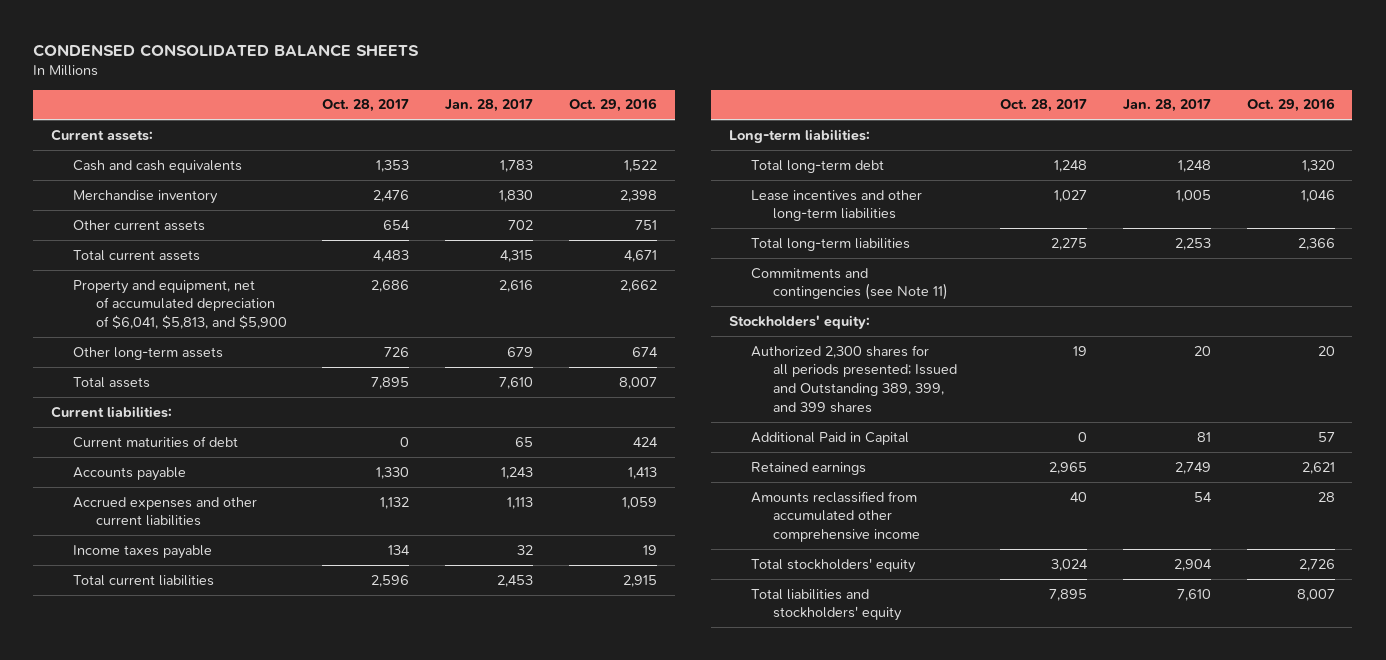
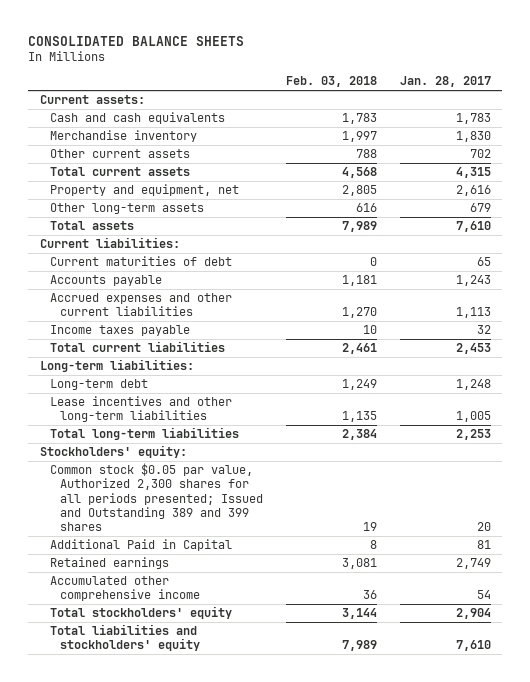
[33,43,420,57] CONDENSED CONSOLIDATED BALANCE SHEETS -> [28,35,245,46] CONSOLIDATED BALANCE SHEETS
[322,99,410,113] Oct. 28, 2017 -> none
[568,98,657,113] Oct. 29, 2016 -> none
none -> [286,76,378,88] Feb. 03, 2018
[73,279,287,330] Property and equipment, net of accumulated depreciation of $6,041, $5,813, and $5,900 -> [50,184,240,197] Property and equipment, net
[751,159,885,173] Total long-term debt -> [50,379,149,391] Long-term debt
[751,267,949,301] Commitments and contingencies (see Note 11) -> none
[751,344,958,413] Authorized 2,300 shares for all periods presented; Issued and Outstanding 389, 399, and 399 shares -> [50,463,264,532] Common stock $0.05 par value, Authorized 2,300 shares for all periods presented; Issued and Outstanding 389 and 399 shares
[751,490,921,543] Amounts reclassified from accumulated other comprehensive income -> [50,576,201,602] Accumulated other comprehensive income

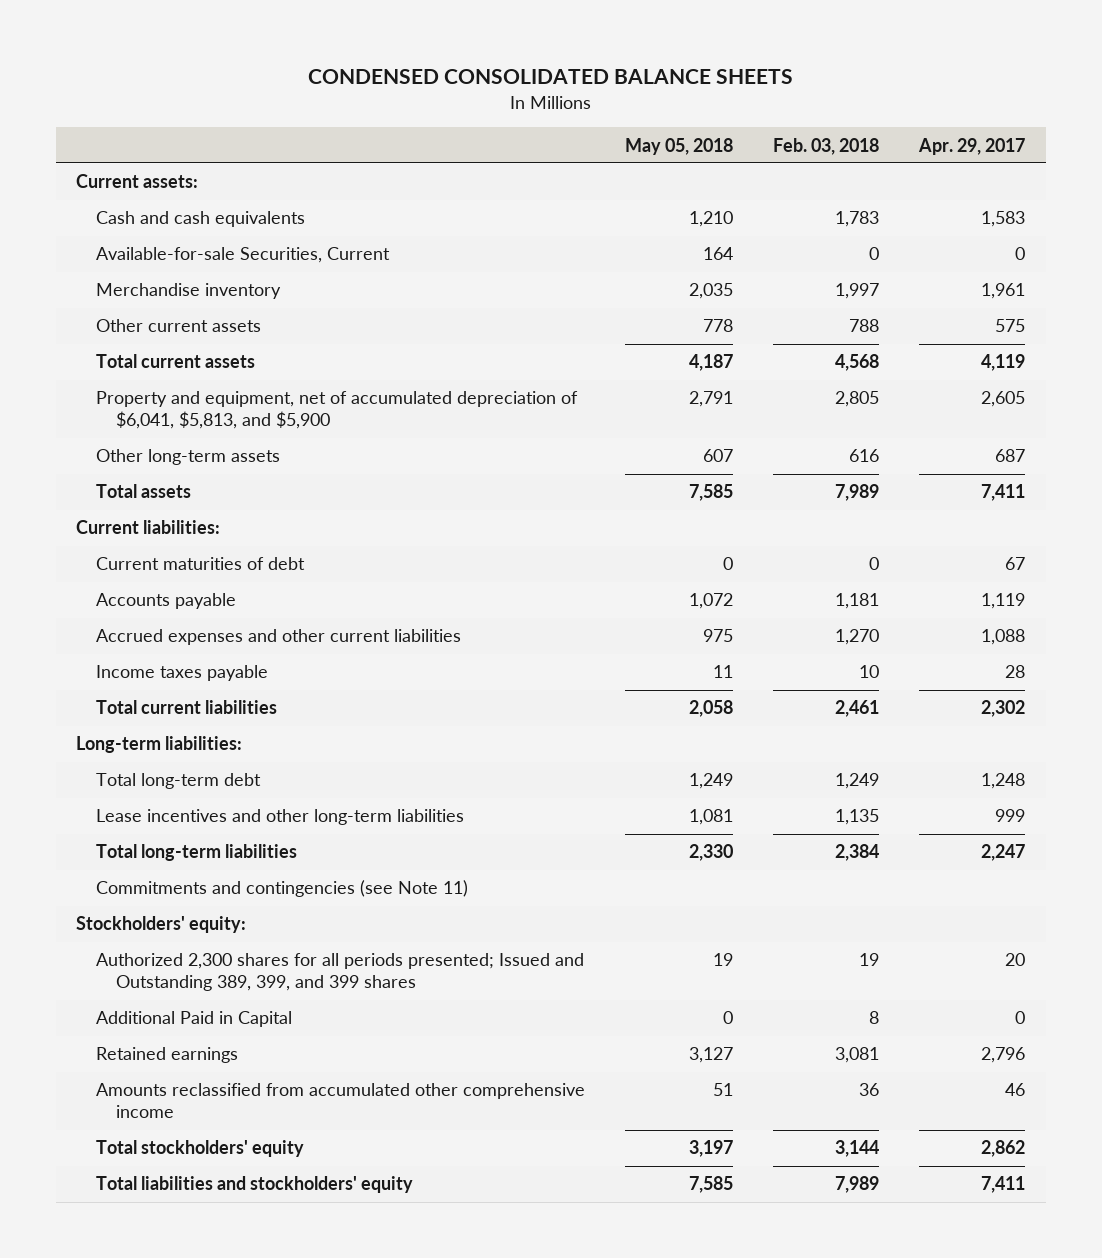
[28,35,245,46] CONSOLIDATED BALANCE SHEETS -> [307,69,793,85] CONDENSED CONSOLIDATED BALANCE SHEETS
[399,76,491,88] Jan. 28, 2017 -> none
none -> [625,137,734,155] May 05, 2018
none -> [918,137,1026,155] Apr. 29, 2017
none -> [96,247,391,264] Available-for-sale Securities, Current
[50,184,240,197] Property and equipment, net -> [96,391,579,430] Property and equipment, net of accumulated depreciation of $6,041, $5,813, and $5,900
[50,379,149,391] Long-term debt -> [96,773,262,790] Total long-term debt
none -> [96,880,469,898] Commitments and contingencies (see Note 11)
[50,463,264,532] Common stock $0.05 par value, Authorized 2,300 shares for all periods presented; Issued and Outstanding 389 and 399 shares -> [96,953,585,992] Authorized 2,300 shares for all periods presented; Issued and Outstanding 389, 399, and 399 shares
[50,576,201,602] Accumulated other comprehensive income -> [96,1083,586,1119] Amounts reclassified from accumulated other comprehensive income

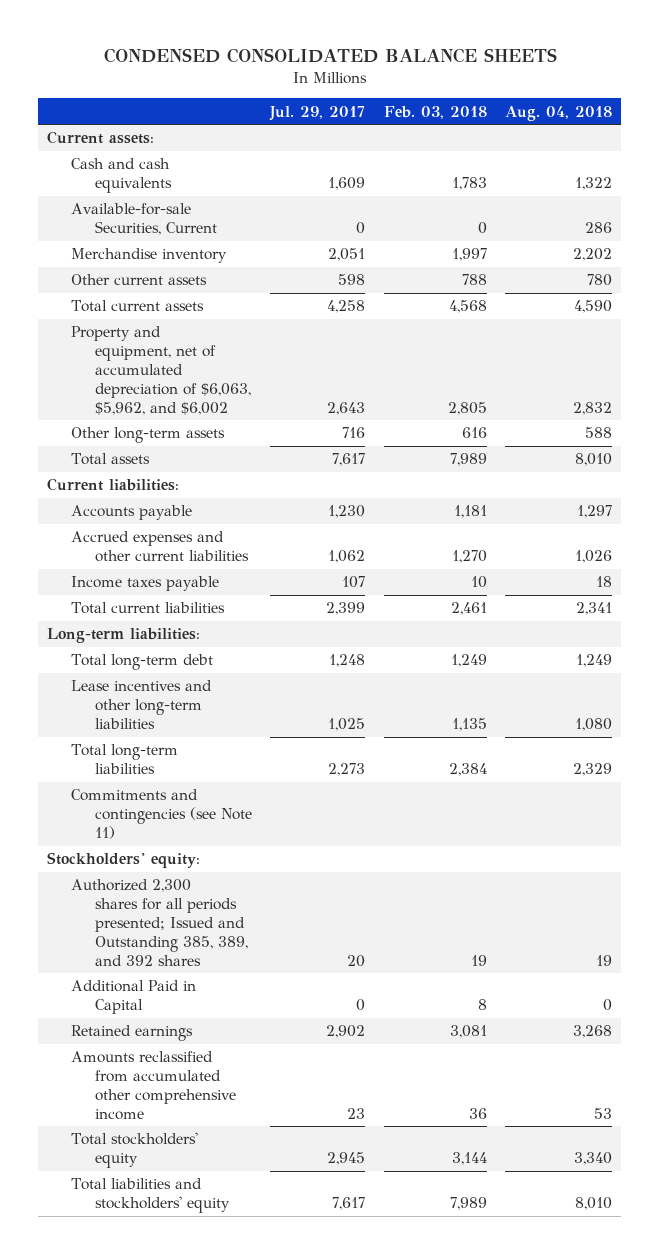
[625,137,734,155] May 05, 2018 -> none
[918,137,1026,155] Apr. 29, 2017 -> none
none -> [269,105,366,121] Jul. 29, 2017
none -> [505,105,613,121] Aug. 04, 2018
[96,391,579,430] Property and equipment, net of accumulated depreciation of $6,041, $5,813, and $5,900 -> [70,326,251,415] Property and equipment, net of accumulated depreciation of $6,063, $5,962, and $6,002
[96,557,306,571] Current maturities of debt -> none
[96,953,585,992] Authorized 2,300 shares for all periods presented; Issued and Outstanding 389, 399, and 399 shares -> [70,879,248,966] Authorized 2,300 shares for all periods presented; Issued and Outstanding 385, 389, and 392 shares

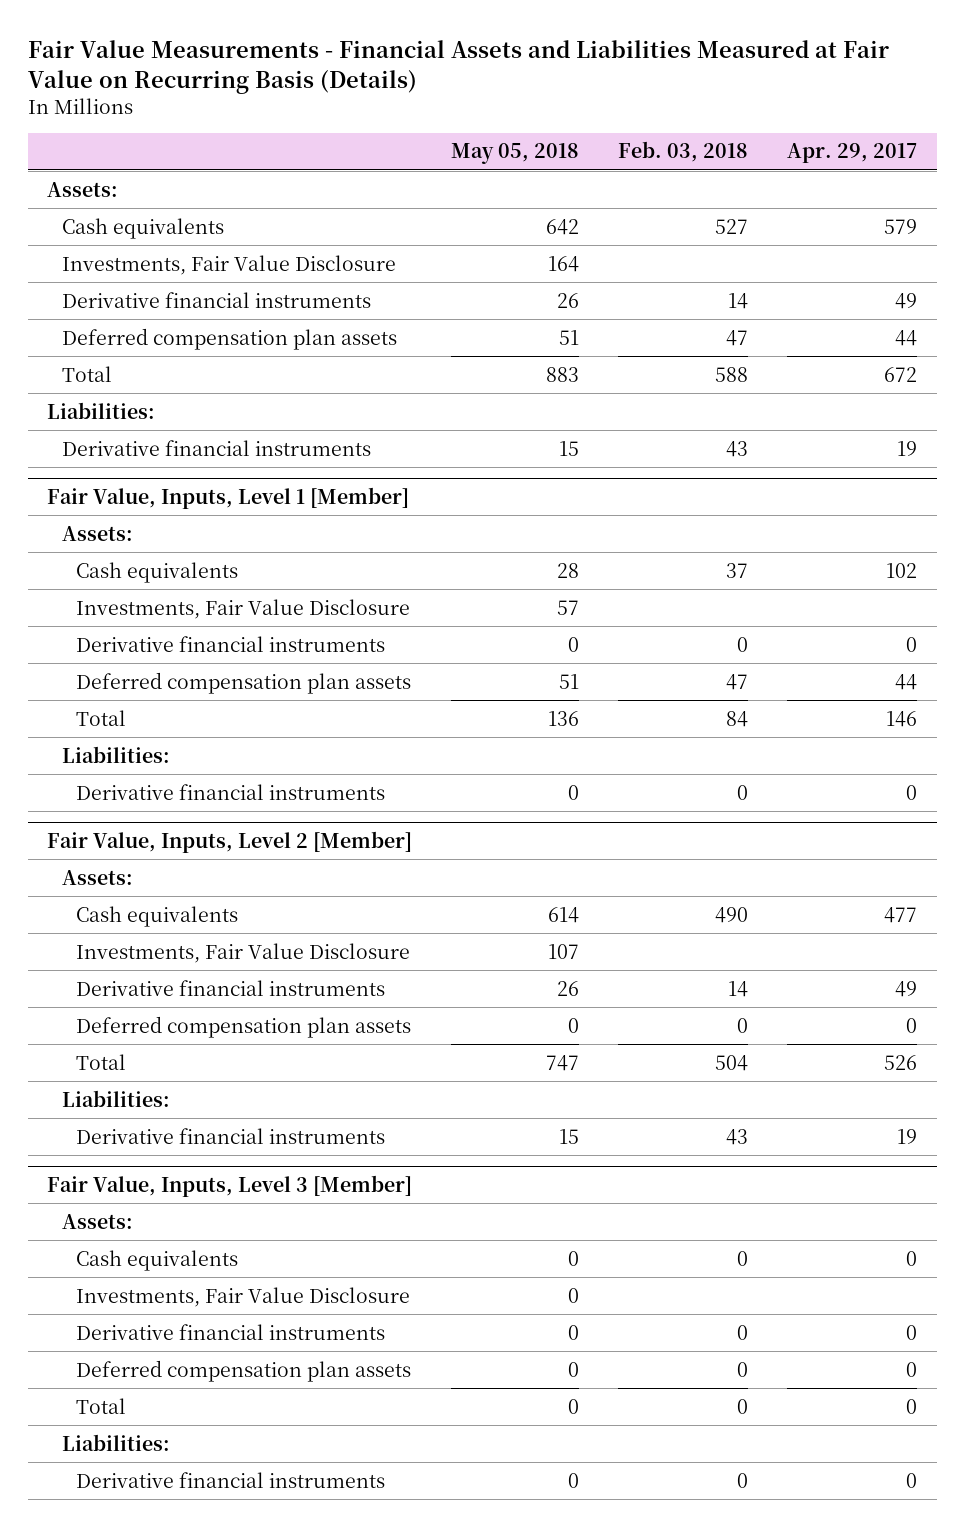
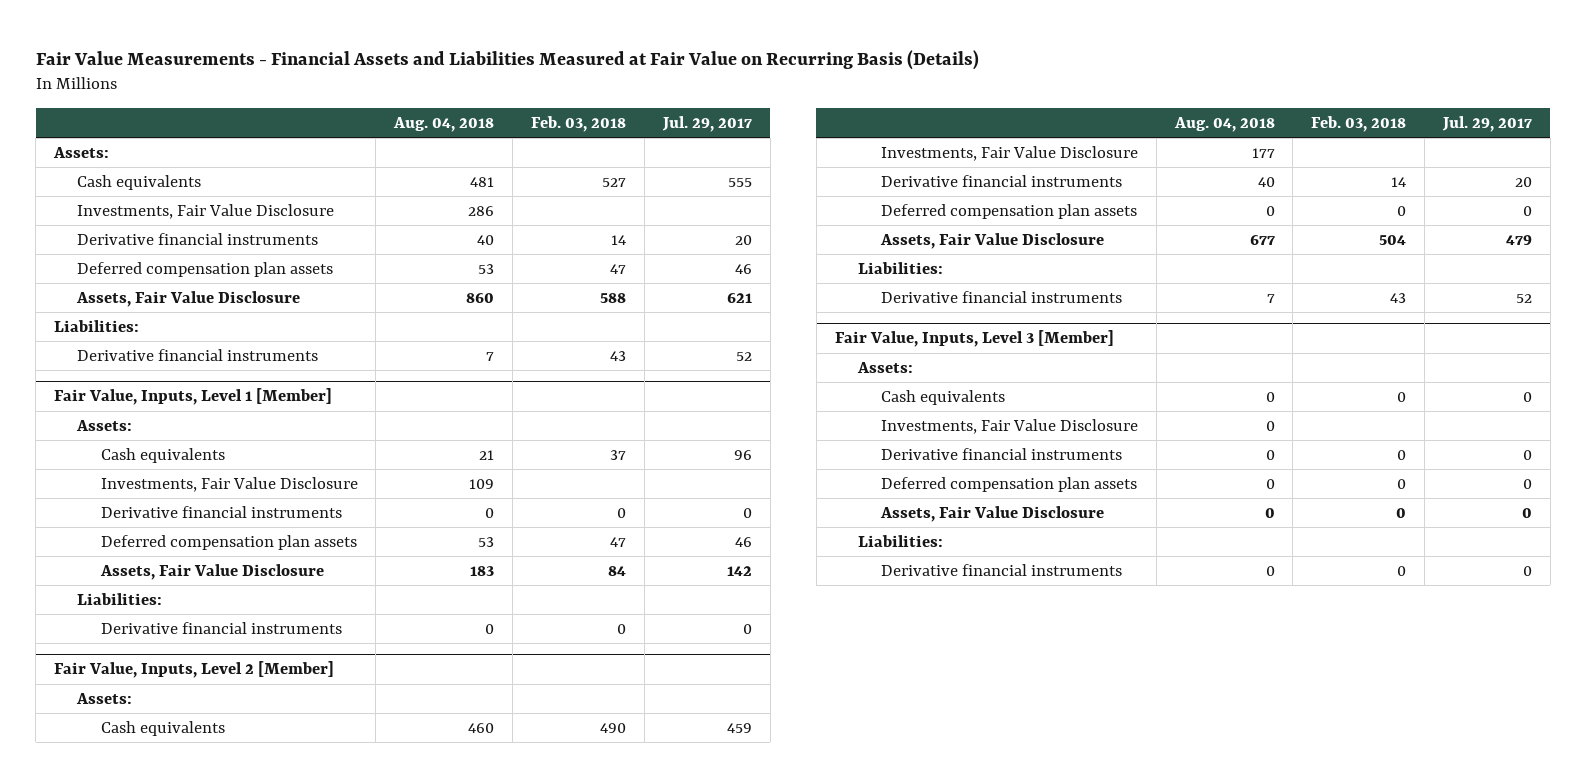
[451,143,580,165] May 05, 2018 -> none
[787,143,918,164] Apr. 29, 2017 -> none
none -> [393,116,495,132] Aug. 04, 2018
none -> [661,115,752,132] Jul. 29, 2017
[61,365,112,382] Total -> [76,290,301,307] Assets, Fair Value Disclosure
[76,709,127,726] Total -> none
none -> [99,563,324,580] Assets, Fair Value Disclosure
[76,1053,127,1070] Total -> none
none -> [879,232,1104,249] Assets, Fair Value Disclosure
[76,1397,127,1414] Total -> none
none -> [879,505,1104,522] Assets, Fair Value Disclosure

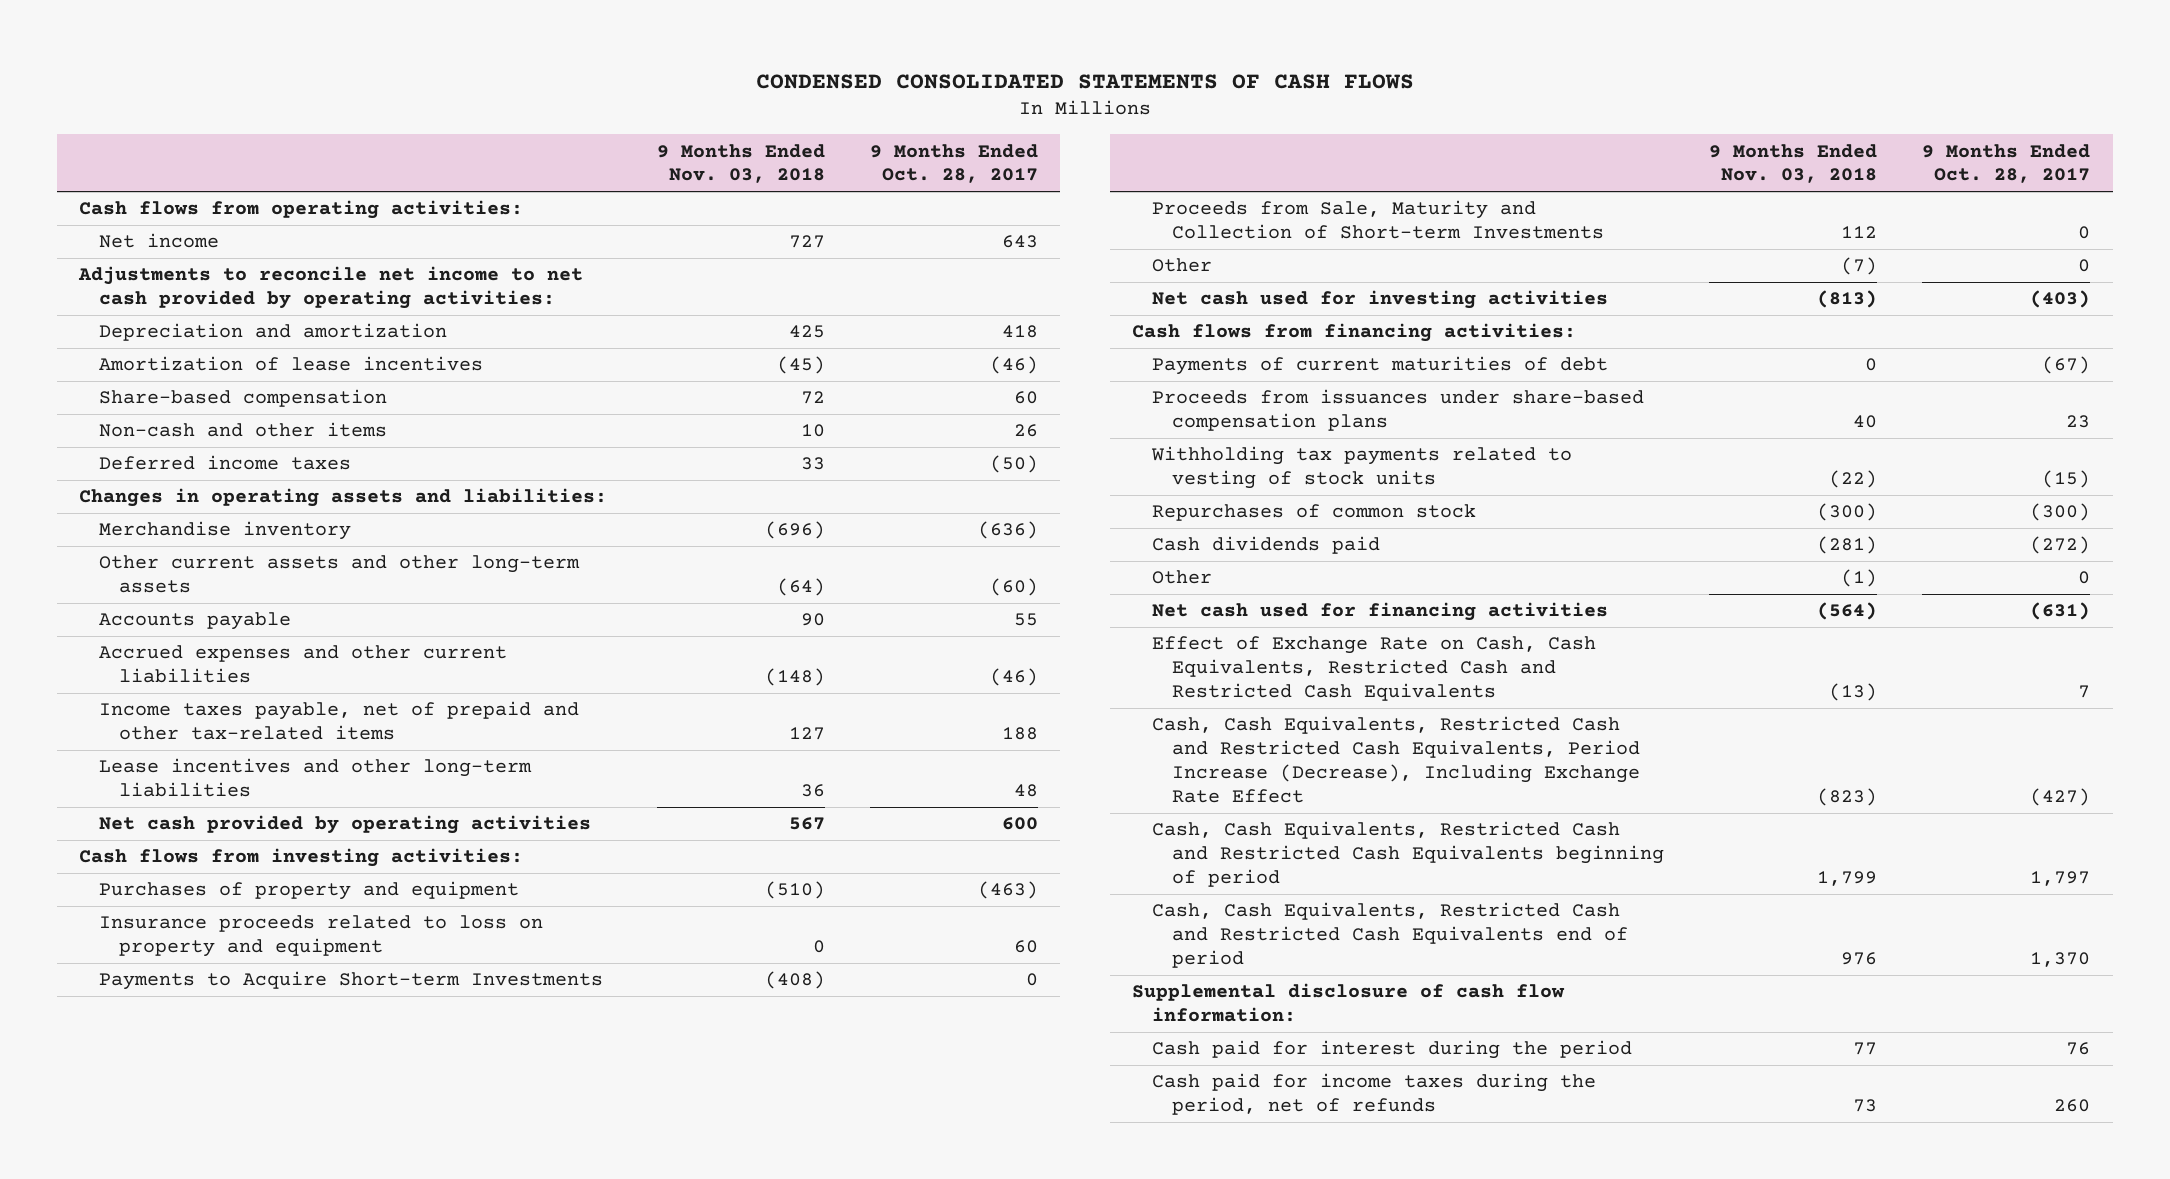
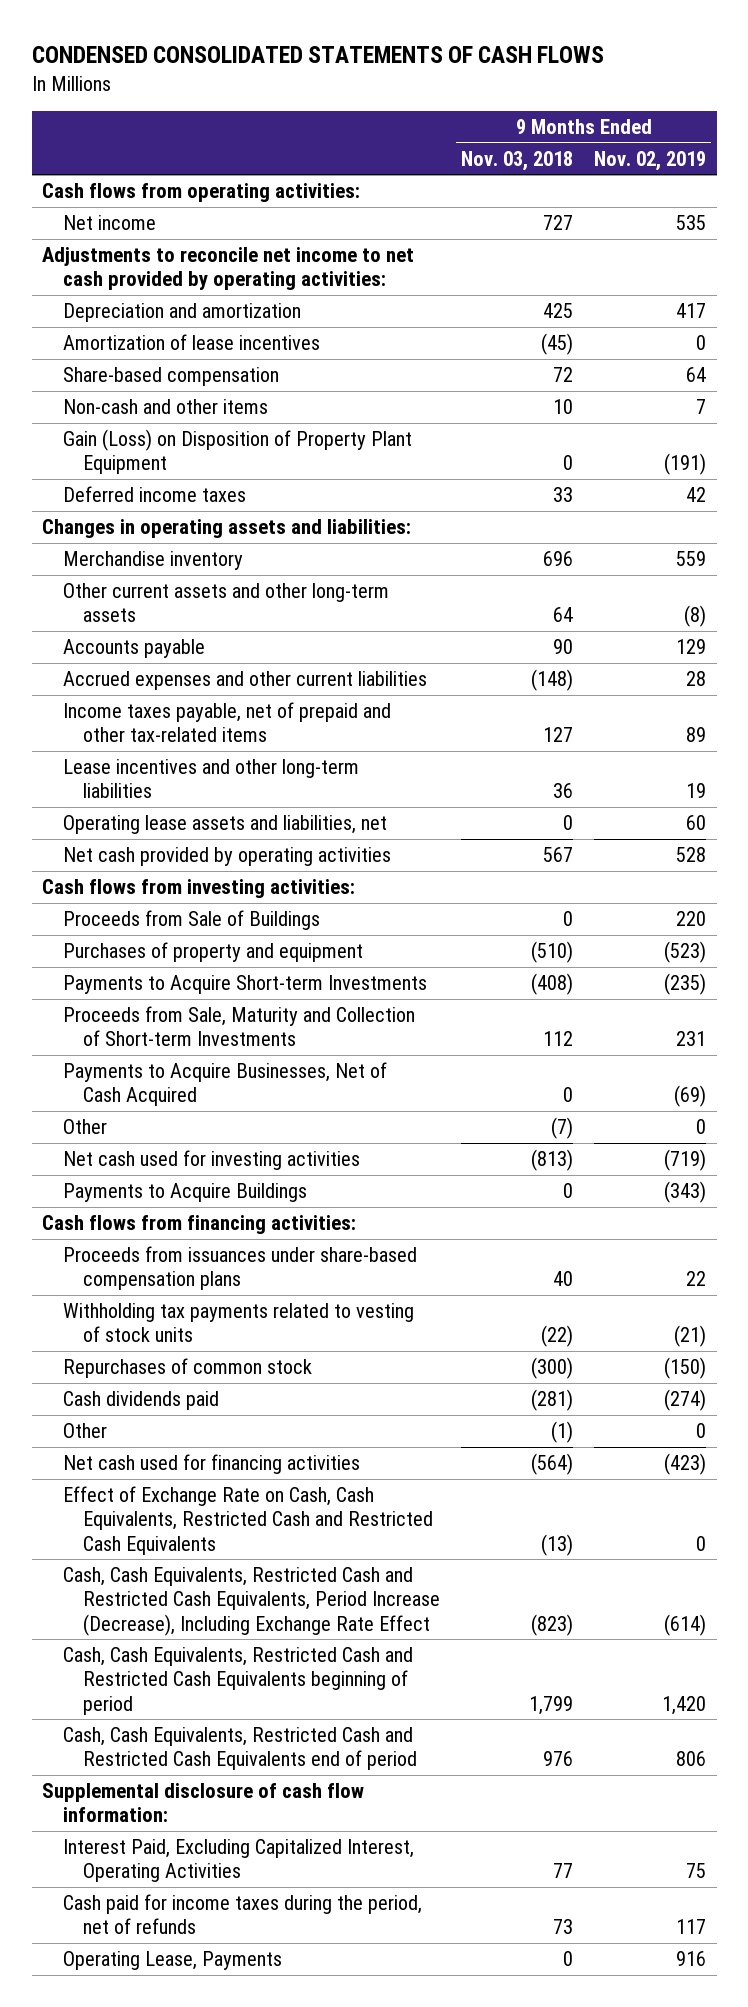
[869,143,1038,184] 9 Months Ended Oct. 28, 2017 -> none
none -> [594,150,707,171] Nov. 02, 2019
none -> [62,429,412,475] Gain (Loss) on Disposition of Property Plant Equipment
[764,521,825,540] (696) -> [543,551,574,567] 696
[776,578,825,597] (64) -> [553,607,574,623] 64
none -> [62,815,387,835] Operating lease assets and liabilities, net
none -> [62,910,320,931] Proceeds from Sale of Buildings
[99,915,544,958] Insurance proceeds related to loss on property and equipment -> none
none -> [62,1062,387,1107] Payments to Acquire Businesses, Net of Cash Acquired
none -> [62,1183,307,1203] Payments to Acquire Buildings
[1152,356,1609,376] Payments of current maturities of debt -> none
[1152,1040,1633,1060] Cash paid for interest during the period -> none
none -> [62,1839,414,1883] Interest Paid, Excluding Capitalized Interest, Operating Activities
none -> [62,1951,282,1971] Operating Lease, Payments

